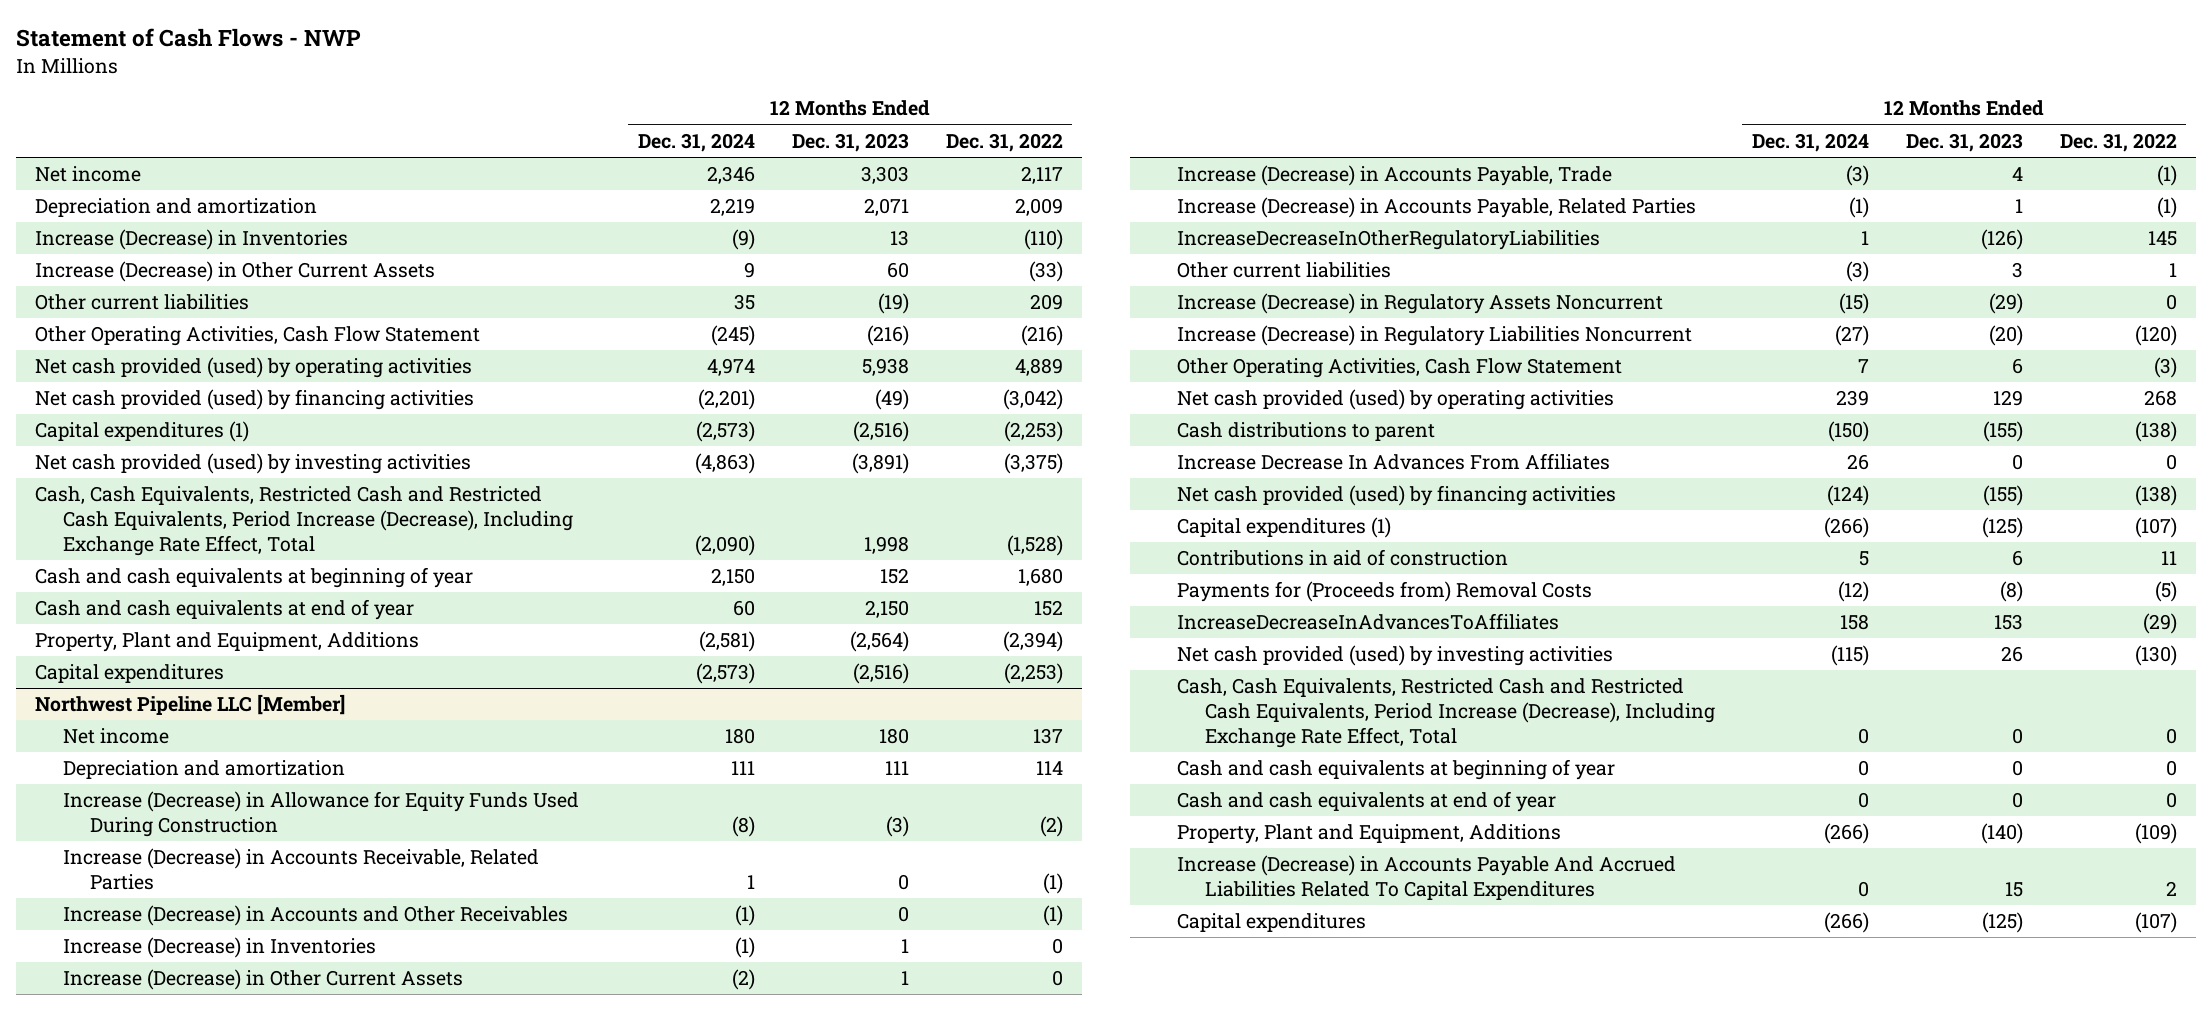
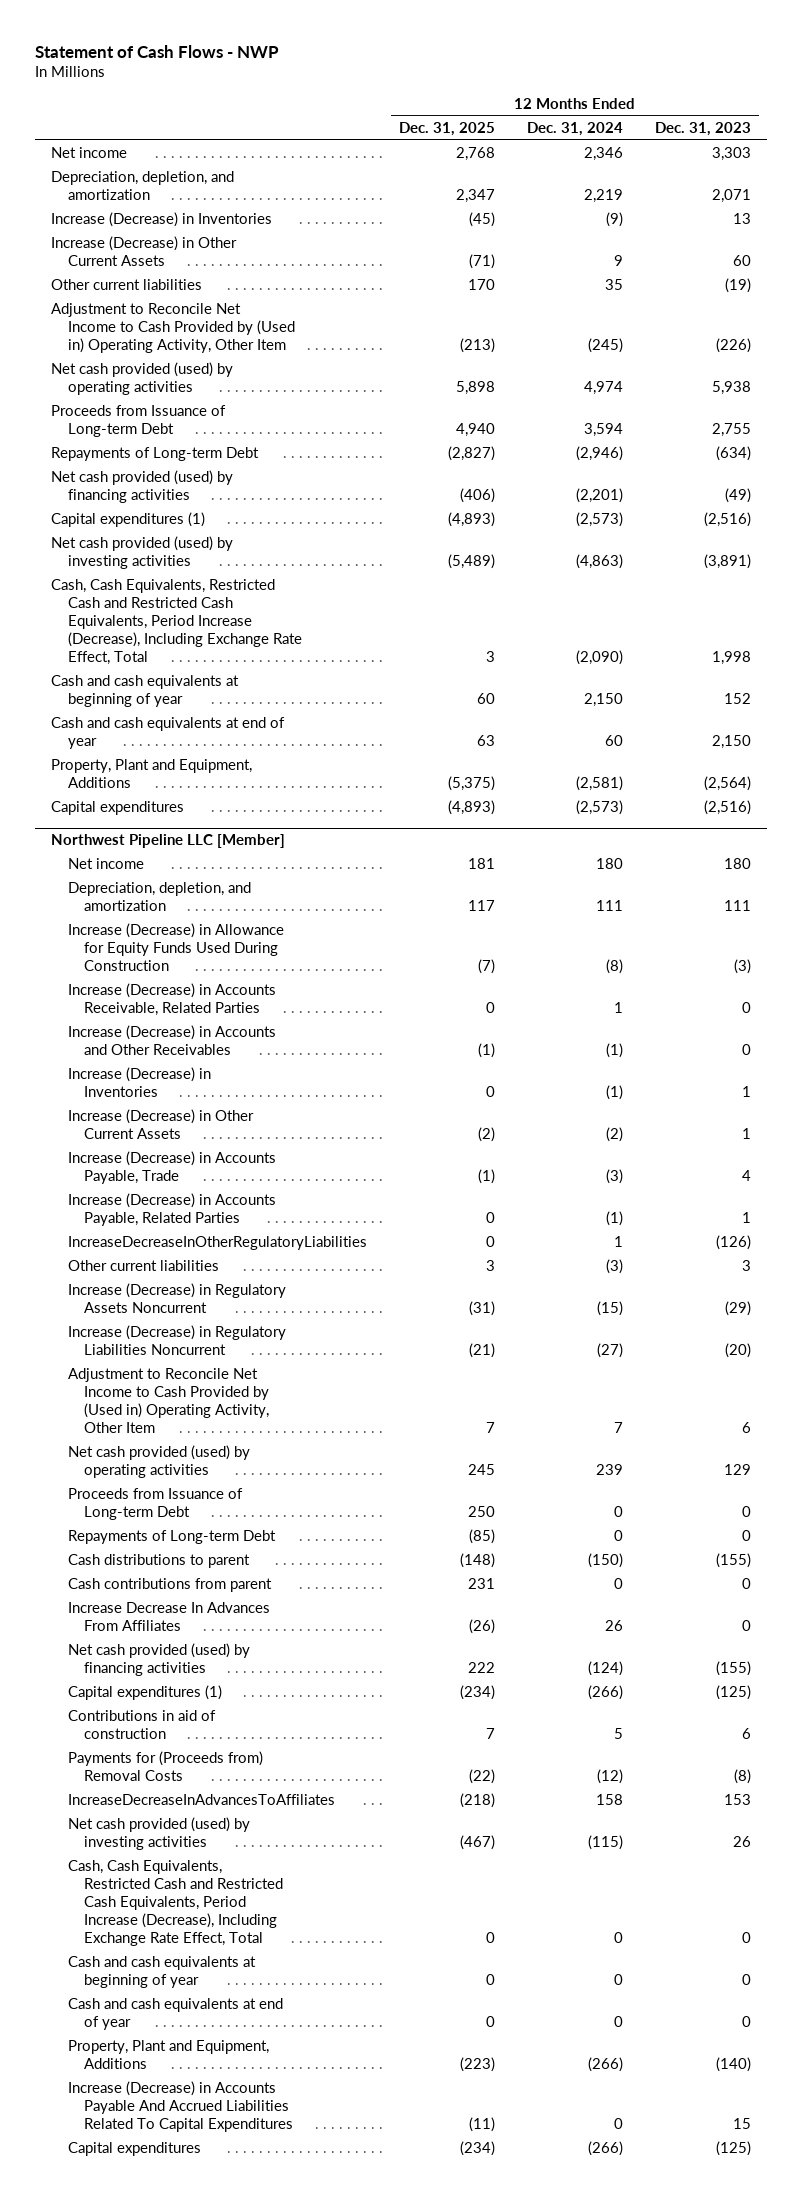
[945,132,1063,152] Dec. 31, 2022 -> none
none -> [398,121,495,136] Dec. 31, 2025
[34,198,317,218] Depreciation and amortization -> [51,171,235,201] Depreciation, depletion, and amortization
[34,326,480,347] Other Operating Activities, Cash Flow Statement -> none
none -> [51,303,295,354] Adjustment to Reconcile Net Income to Cash Provided by (Used in) Operating Activity, Other Item
none -> [51,405,227,438] Proceeds from Issuance of Long-term Debt
none -> [51,447,260,462] Repayments of Long-term Debt
[62,760,345,780] Depreciation and amortization -> [67,882,251,912] Depreciation, depletion, and amortization
[1176,358,1622,379] Other Operating Activities, Cash Flow Statement -> [67,1368,269,1434] Adjustment to Reconcile Net Income to Cash Provided by (Used in) Operating Activity, Other Item
none -> [67,1488,243,1521] Proceeds from Issuance of Long-term Debt
none -> [67,1530,276,1545] Repayments of Long-term Debt
none -> [67,1578,272,1593] Cash contributions from parent

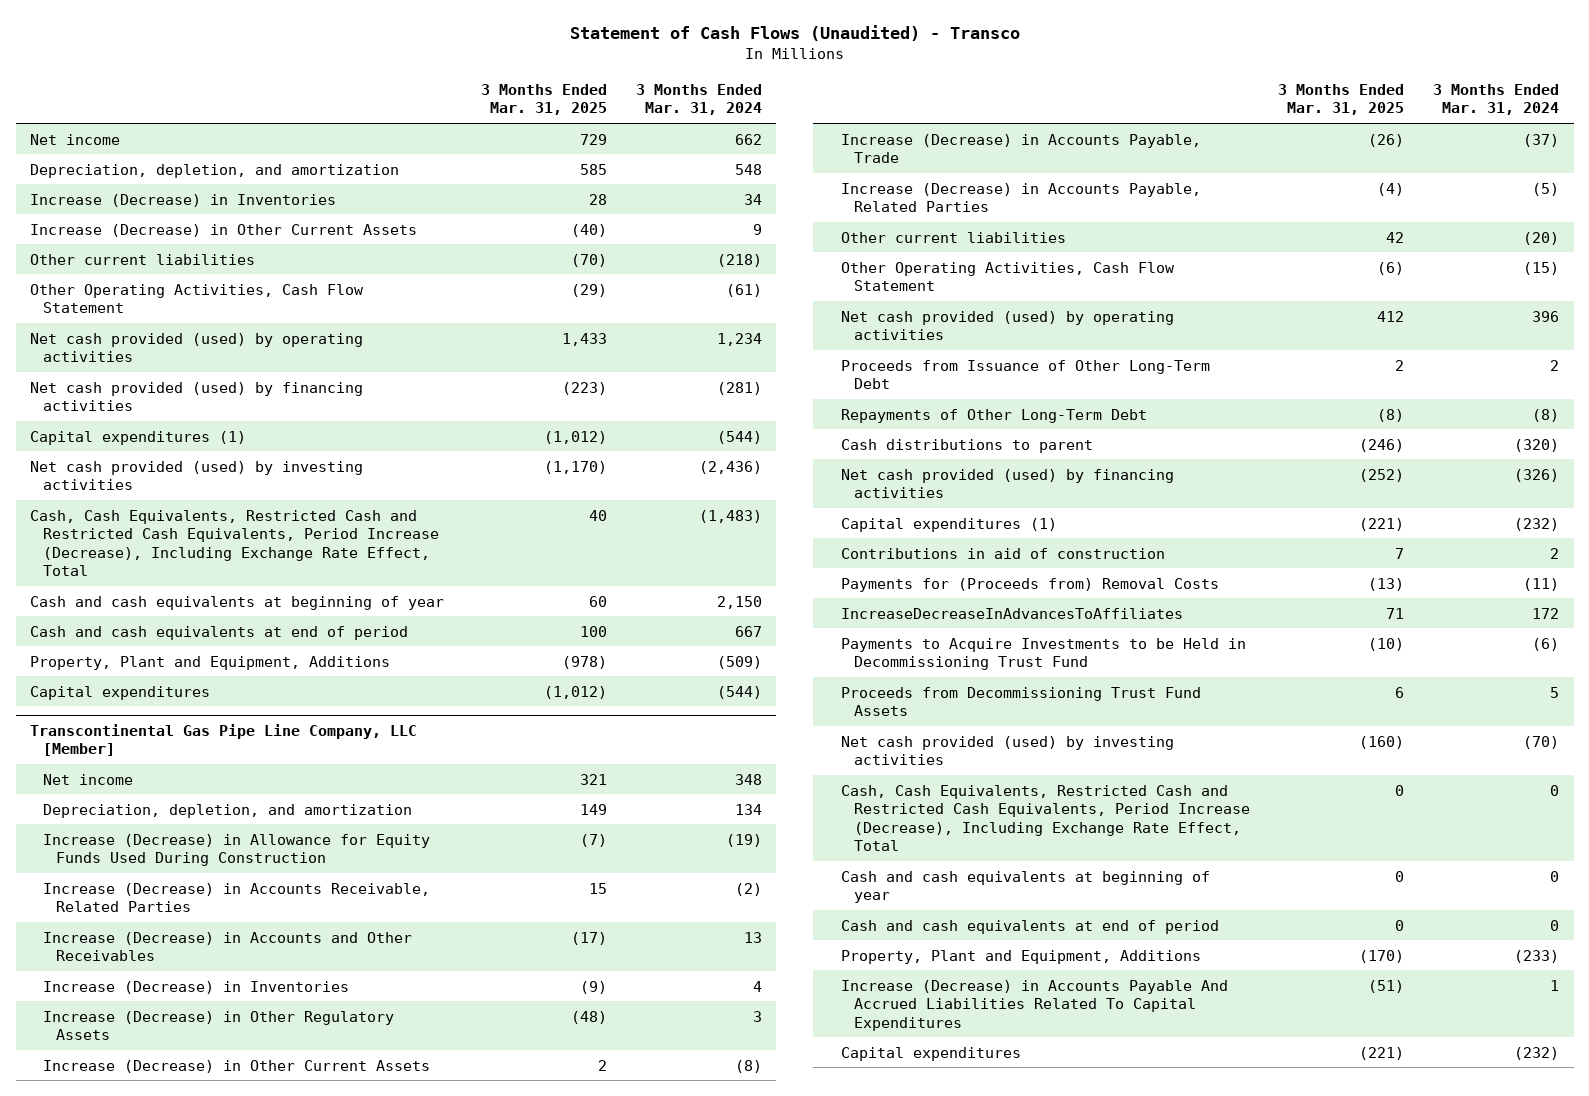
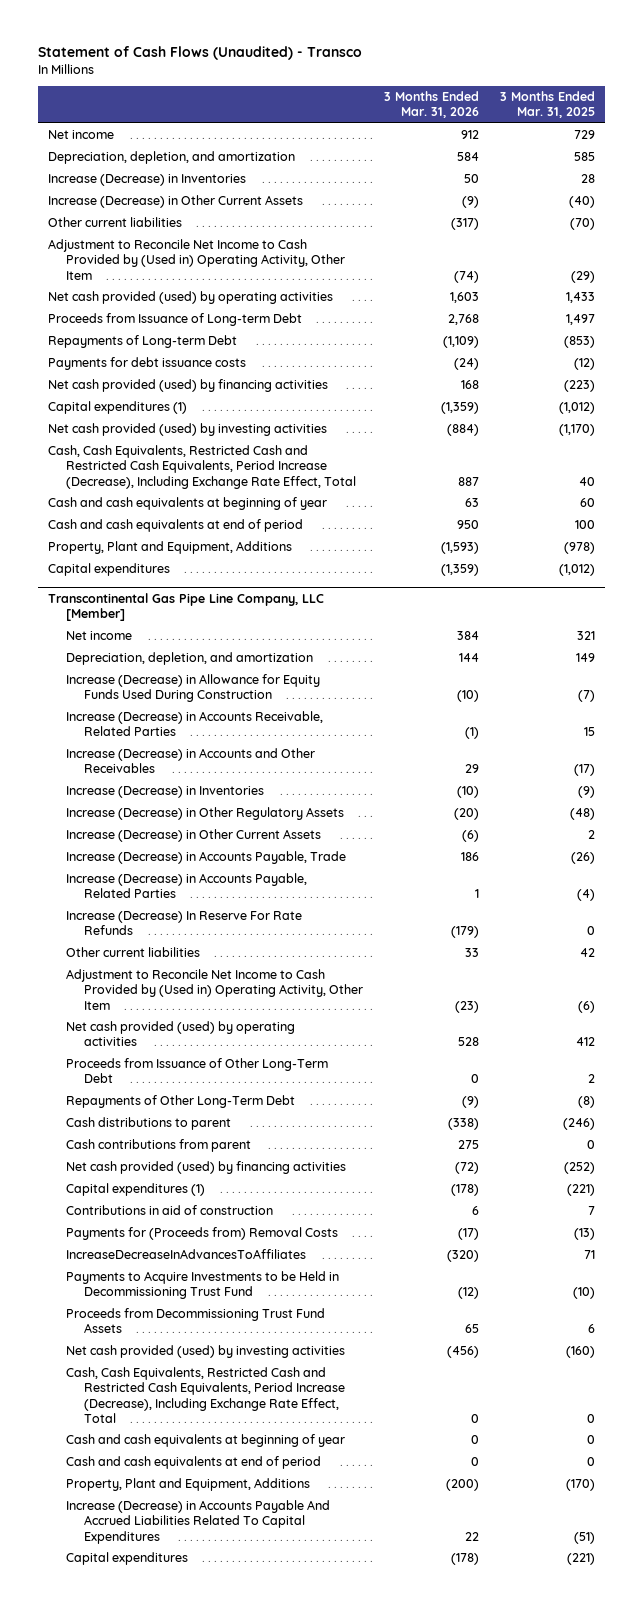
[635,83,762,116] 3 Months Ended Mar. 31, 2024 -> none
none -> [383,91,479,119] 3 Months Ended Mar. 31, 2026
[30,283,365,314] Other Operating Activities, Cash Flow Statement -> [48,239,346,280] Adjustment to Reconcile Net Income to Cash Provided by (Used in) Operating Activity, Other Item
none -> [48,313,303,327] Proceeds from Issuance of Long-term Debt
none -> [48,335,238,349] Repayments of Long-term Debt
none -> [48,357,247,371] Payments for debt issuance costs
none -> [66,911,303,936] Increase (Decrease) In Reserve For Rate Refunds
[840,261,1175,292] Other Operating Activities, Cash Flow Statement -> [66,969,363,1010] Adjustment to Reconcile Net Income to Cash Provided by (Used in) Operating Activity, Other Item
none -> [66,1139,252,1153] Cash contributions from parent

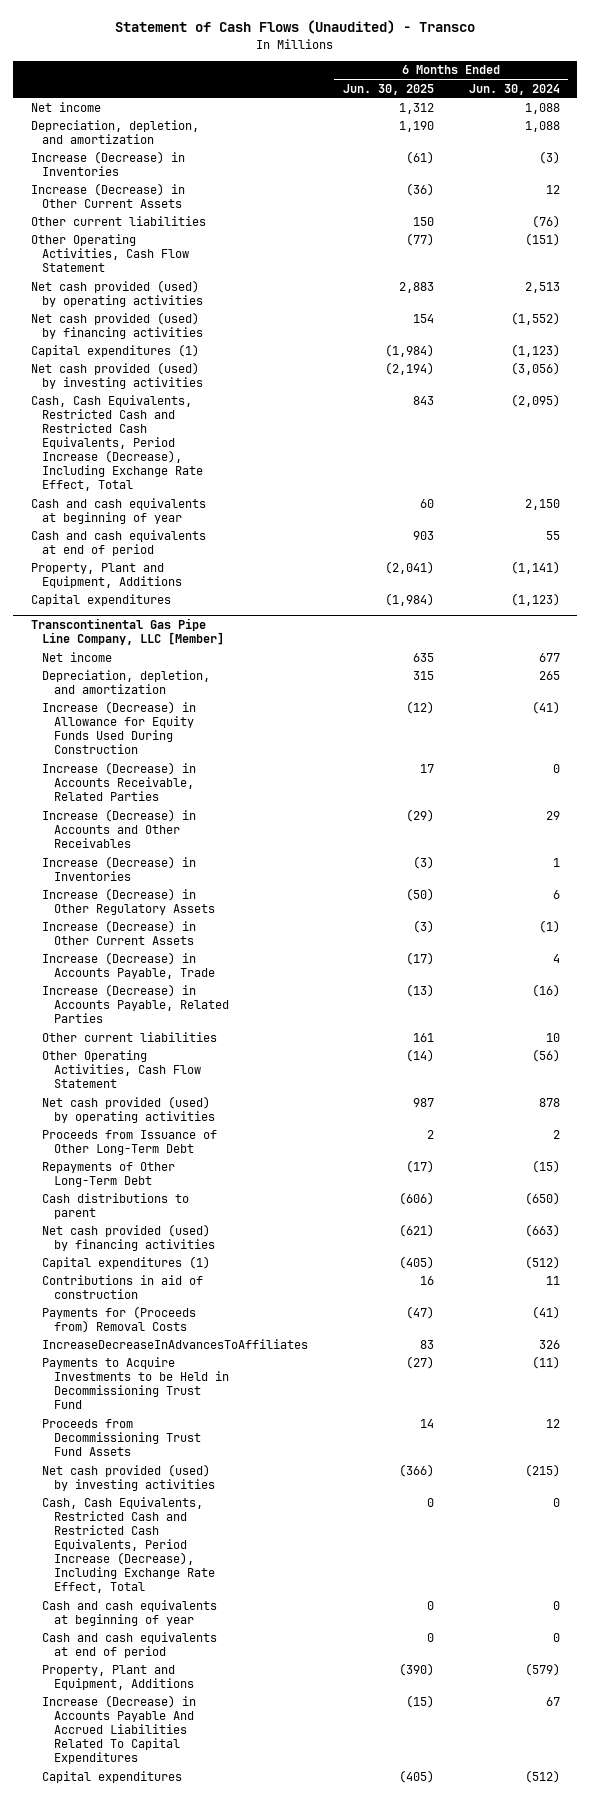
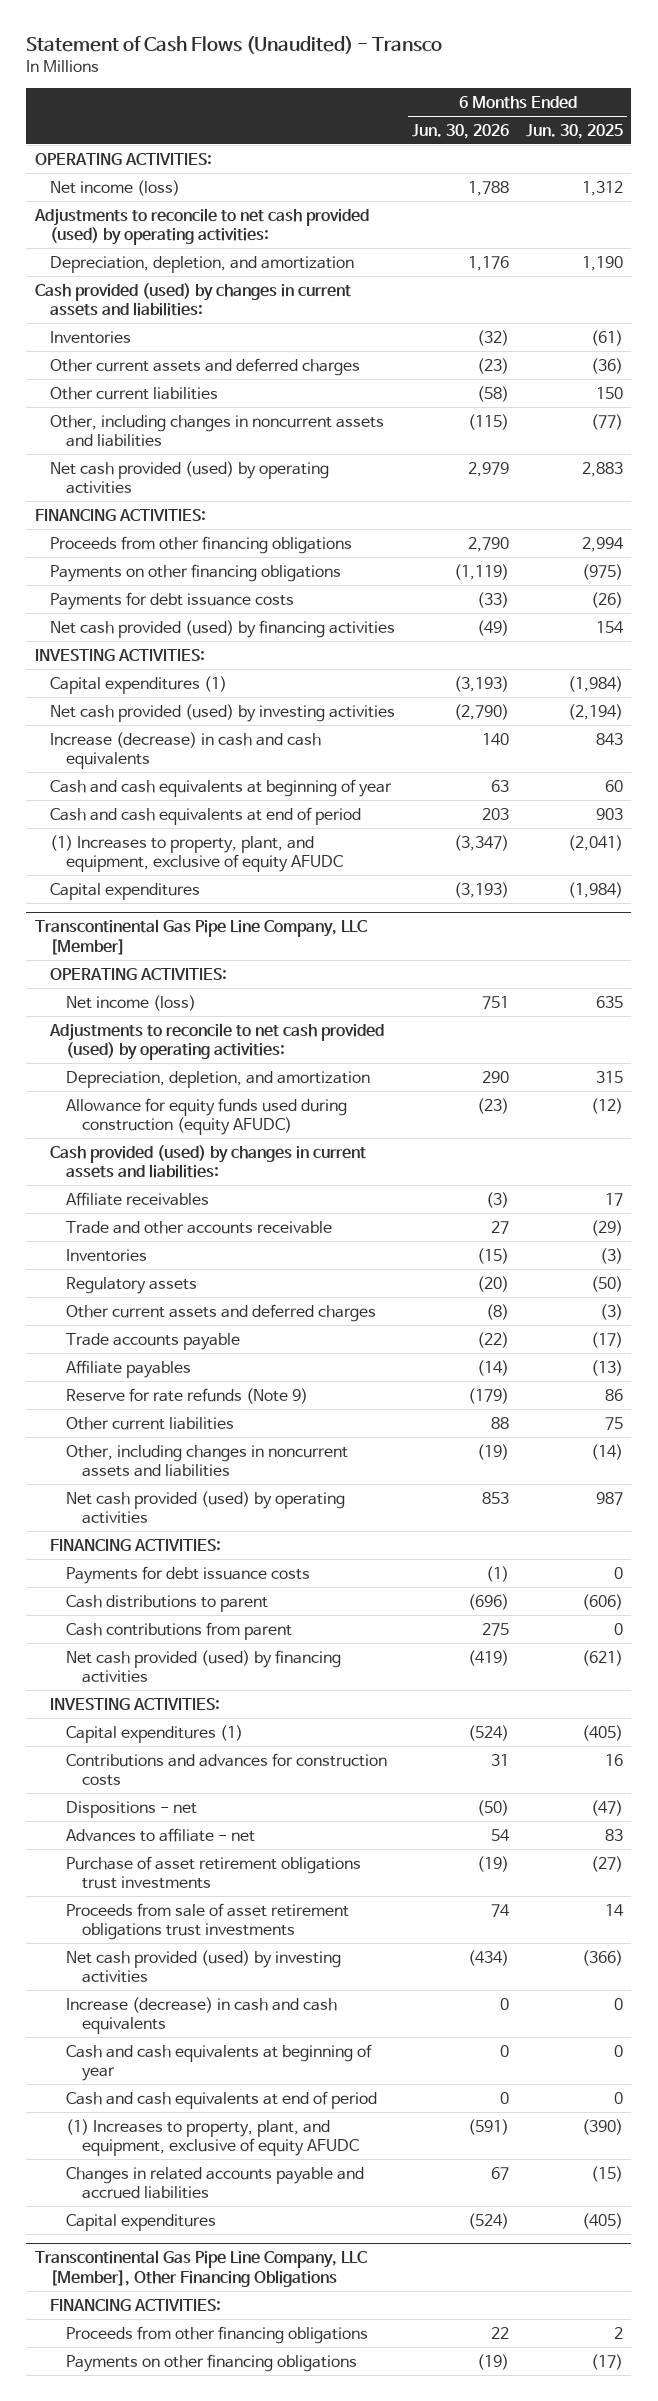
[468,83,560,95] Jun. 30, 2024 -> none
none -> [412,123,510,139] Jun. 30, 2026
none -> [34,152,212,165] OPERATING ACTIVITIES:
[30,101,101,112] Net income -> [50,179,181,196] Net income (loss)
none -> [33,207,369,246] Adjustments to reconcile to net cash provided (used) by operating activities:
none -> [34,282,351,317] Cash provided (used) by changes in current assets and liabilities:
[30,150,185,176] Increase (Decrease) in Inventories -> [50,330,132,344] Inventories
[30,182,185,208] Increase (Decrease) in Other Current Assets -> [50,357,361,376] Other current assets and deferred charges
[30,233,190,272] Other Operating Activities, Cash Flow Statement -> [50,414,385,448] Other, including changes in noncurrent assets and liabilities
none -> [34,508,206,521] FINANCING ACTIVITIES:
none -> [50,535,353,554] Proceeds from other financing obligations
none -> [50,563,342,582] Payments on other financing obligations
none -> [50,591,295,610] Payments for debt issuance costs
none -> [34,648,205,661] INVESTING ACTIVITIES:
[30,394,204,492] Cash, Cash Equivalents, Restricted Cash and Restricted Cash Equivalents, Period Increase (Decrease), Including Exchange Rate Effect, Total -> [50,731,322,770] Increase (decrease) in cash and cash equivalents
[30,562,183,588] Property, Plant and Equipment, Additions -> [50,834,344,873] (1) Increases to property, plant, and equipment, exclusive of equity AFUDC
none -> [50,967,228,980] OPERATING ACTIVITIES:
[42,651,113,662] Net income -> [66,994,197,1011] Net income (loss)
none -> [49,1022,385,1061] Adjustments to reconcile to net cash provided (used) by operating activities:
[42,700,197,754] Increase (Decrease) in Allowance for Equity Funds Used During Construction -> [66,1097,348,1136] Allowance for equity funds used during construction (equity AFUDC)
none -> [50,1144,367,1179] Cash provided (used) by changes in current assets and liabilities:
[42,761,197,801] Increase (Decrease) in Accounts Receivable, Related Parties -> [66,1191,210,1206] Affiliate receivables
[42,808,197,848] Increase (Decrease) in Accounts and Other Receivables -> [66,1220,333,1234] Trade and other accounts receivable
[42,855,197,881] Increase (Decrease) in Inventories -> [66,1248,148,1262] Inventories
[42,887,215,915] Increase (Decrease) in Other Regulatory Assets -> [66,1276,198,1294] Regulatory assets
[42,919,197,945] Increase (Decrease) in Other Current Assets -> [66,1303,377,1322] Other current assets and deferred charges
[42,951,215,979] Increase (Decrease) in Accounts Payable, Trade -> [66,1332,241,1350] Trade accounts payable
[42,983,229,1023] Increase (Decrease) in Accounts Payable, Related Parties -> [66,1359,192,1378] Affiliate payables
none -> [66,1387,309,1404] Reserve for rate refunds (Note 9)
[412,1032,434,1042] 161 -> [604,1416,623,1430] 75
[42,1049,201,1088] Other Operating Activities, Cash Flow Statement -> [66,1444,349,1478] Other, including changes in noncurrent assets and liabilities
[42,1129,218,1155] Proceeds from Issuance of Other Long-Term Debt -> none
[42,1161,176,1187] Repayments of Other Long-Term Debt -> none
none -> [50,1538,222,1551] FINANCING ACTIVITIES:
none -> [66,1565,311,1584] Payments for debt issuance costs
none -> [66,1621,293,1640] Cash contributions from parent
none -> [50,1697,221,1710] INVESTING ACTIVITIES:
[42,1274,204,1299] Contributions in aid of construction -> [66,1752,388,1787] Contributions and advances for construction costs
[42,1305,197,1333] Payments for (Proceeds from) Removal Costs -> [66,1800,198,1818] Dispositions - net
[42,1338,309,1349] IncreaseDecreaseInAdvancesToAffiliates -> [66,1827,256,1842] Advances to affiliate - net
[42,1356,229,1409] Payments to Acquire Investments to be Held in Decommissioning Trust Fund -> [66,1855,362,1890] Purchase of asset retirement obligations trust investments
[42,1418,201,1456] Proceeds from Decommissioning Trust Fund Assets -> [66,1902,350,1941] Proceeds from sale of asset retirement obligations trust investments
[42,1496,215,1594] Cash, Cash Equivalents, Restricted Cash and Restricted Cash Equivalents, Period Increase (Decrease), Including Exchange Rate Effect, Total -> [66,1996,338,2035] Increase (decrease) in cash and cash equivalents
[42,1664,194,1690] Property, Plant and Equipment, Additions -> [66,2118,359,2157] (1) Increases to property, plant, and equipment, exclusive of equity AFUDC
[42,1694,197,1765] Increase (Decrease) in Accounts Payable And Accrued Liabilities Related To Capital Expenditures -> [66,2166,365,2200] Changes in related accounts payable and accrued liabilities
none -> [34,2250,367,2287] Transcontinental Gas Pipe Line Company, LLC [Member], Other Financing Obligations
none -> [50,2298,222,2311] FINANCING ACTIVITIES:
none -> [66,2325,369,2344] Proceeds from other financing obligations
none -> [66,2353,358,2372] Payments on other financing obligations

